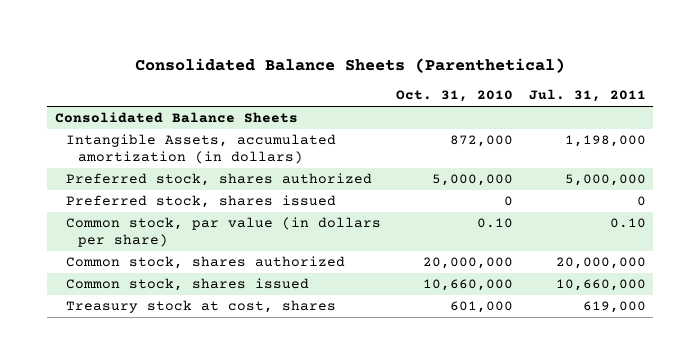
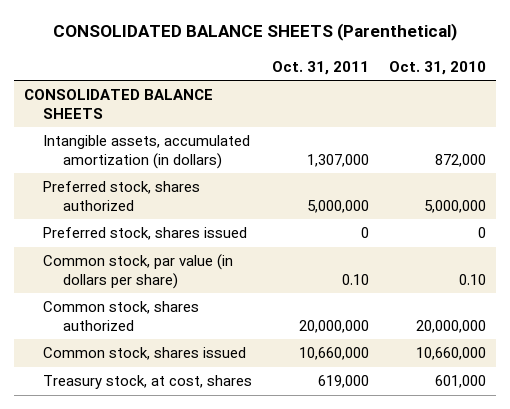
[135,57,566,73] Consolidated Balance Sheets (Parenthetical) -> [53,23,458,42] CONSOLIDATED BALANCE SHEETS (Parenthetical)
[528,89,646,103] Jul. 31, 2011 -> none
none -> [272,60,370,75] Oct. 31, 2011
[54,112,298,124] Consolidated Balance Sheets -> [24,89,214,119] CONSOLIDATED BALANCE SHEETS
[66,134,337,165] Intangible Assets, accumulated amortization (in dollars) -> [43,135,251,169] Intangible assets, accumulated amortization (in dollars)
[66,300,337,314] Treasury stock at cost, shares -> [43,375,253,390] Treasury stock, at cost, shares

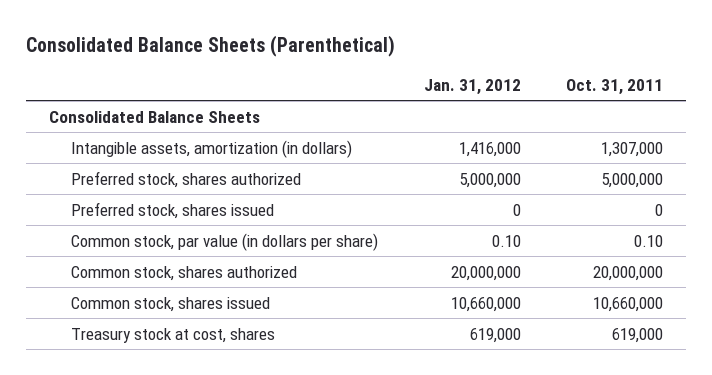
[53,23,458,42] CONSOLIDATED BALANCE SHEETS (Parenthetical) -> [25,35,395,58] Consolidated Balance Sheets (Parenthetical)
[389,60,487,75] Oct. 31, 2010 -> none
none -> [423,78,521,95] Jan. 31, 2012
[24,89,214,119] CONSOLIDATED BALANCE SHEETS -> [48,110,260,123] Consolidated Balance Sheets
[43,135,251,169] Intangible assets, accumulated amortization (in dollars) -> [71,139,353,158] Intangible assets, amortization (in dollars)
[43,375,253,390] Treasury stock, at cost, shares -> [71,327,276,343] Treasury stock at cost, shares

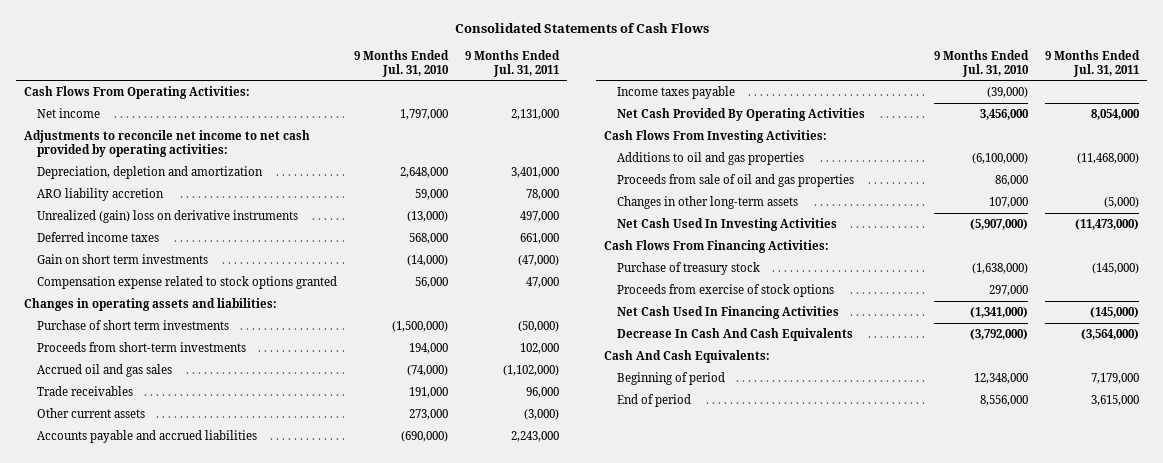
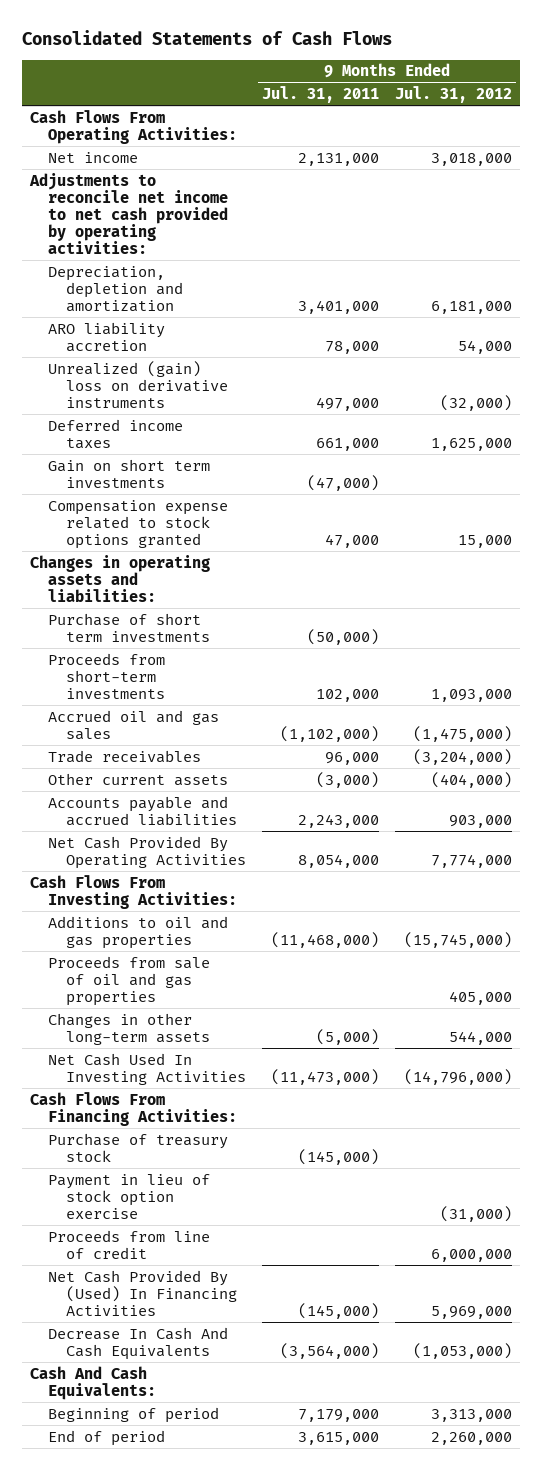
[353,49,449,77] 9 Months Ended Jul. 31, 2010 -> none
none -> [395,86,513,104] Jul. 31, 2012
[616,86,735,100] Income taxes payable -> none
[616,284,834,298] Proceeds from exercise of stock options -> none
none -> [47,1173,210,1219] Payment in lieu of stock option exercise
none -> [47,1229,210,1259] Proceeds from line of credit
[616,306,839,320] Net Cash Used In Financing Activities -> [47,1269,237,1316] Net Cash Provided By (Used) In Financing Activities

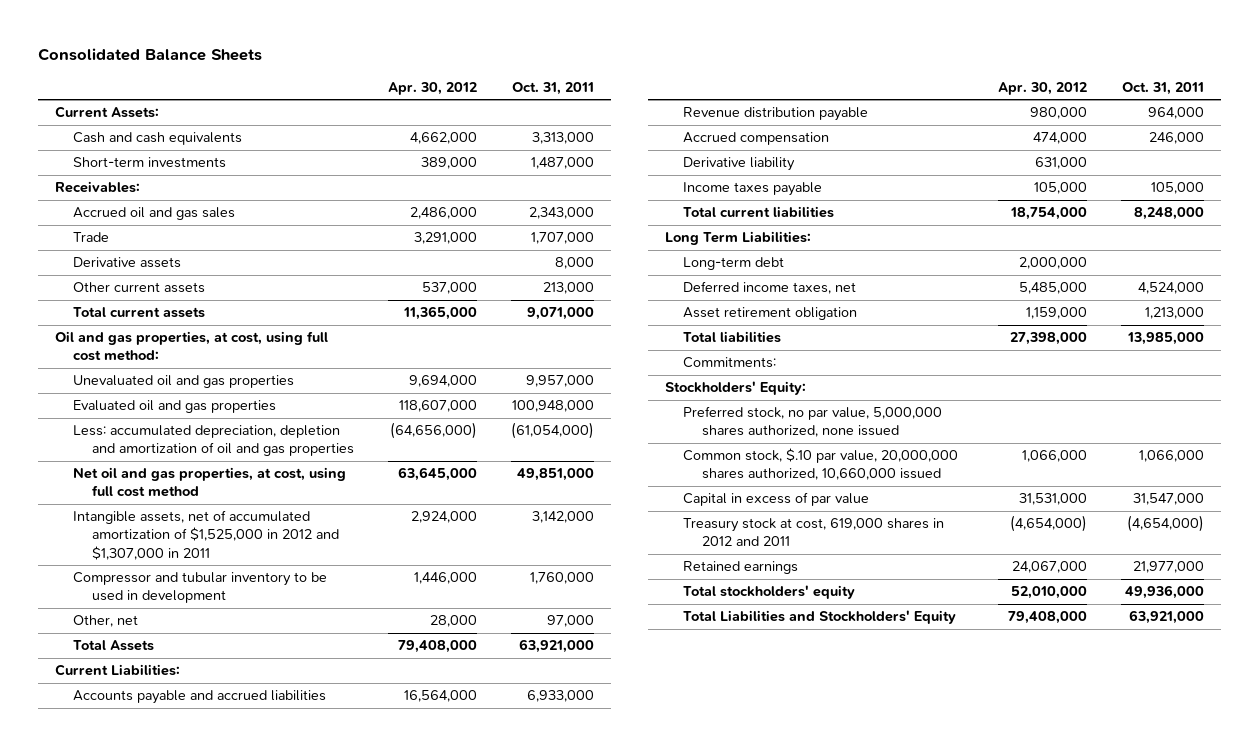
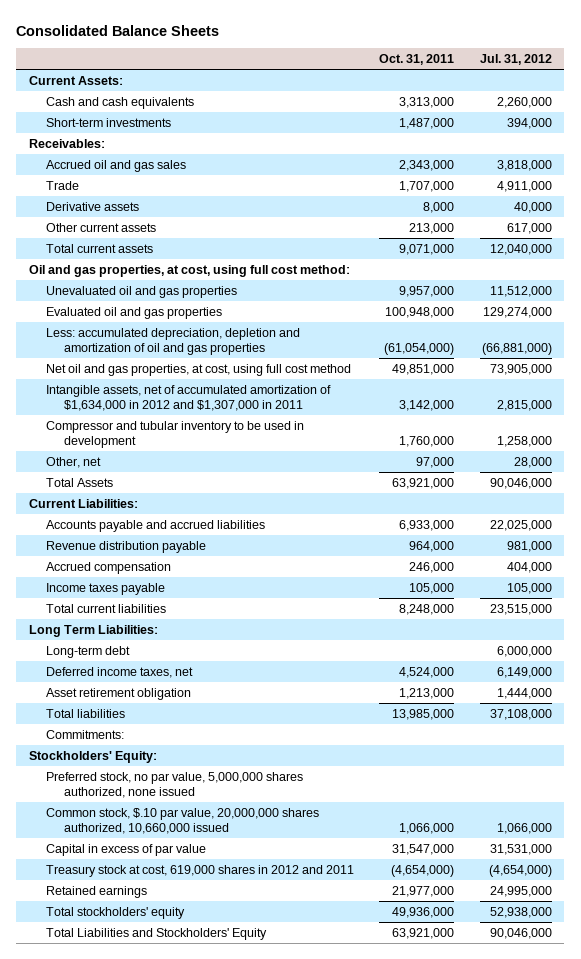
[388,81,478,95] Apr. 30, 2012 -> none
none -> [479,54,552,66] Jul. 31, 2012
[73,510,340,560] Intangible assets, net of accumulated amortization of $1,525,000 in 2012 and $1,307,000 in 2011 -> [46,384,332,411] Intangible assets, net of accumulated amortization of $1,634,000 in 2012 and $1,307,000 in 2011
[683,157,796,172] Derivative liability -> none

